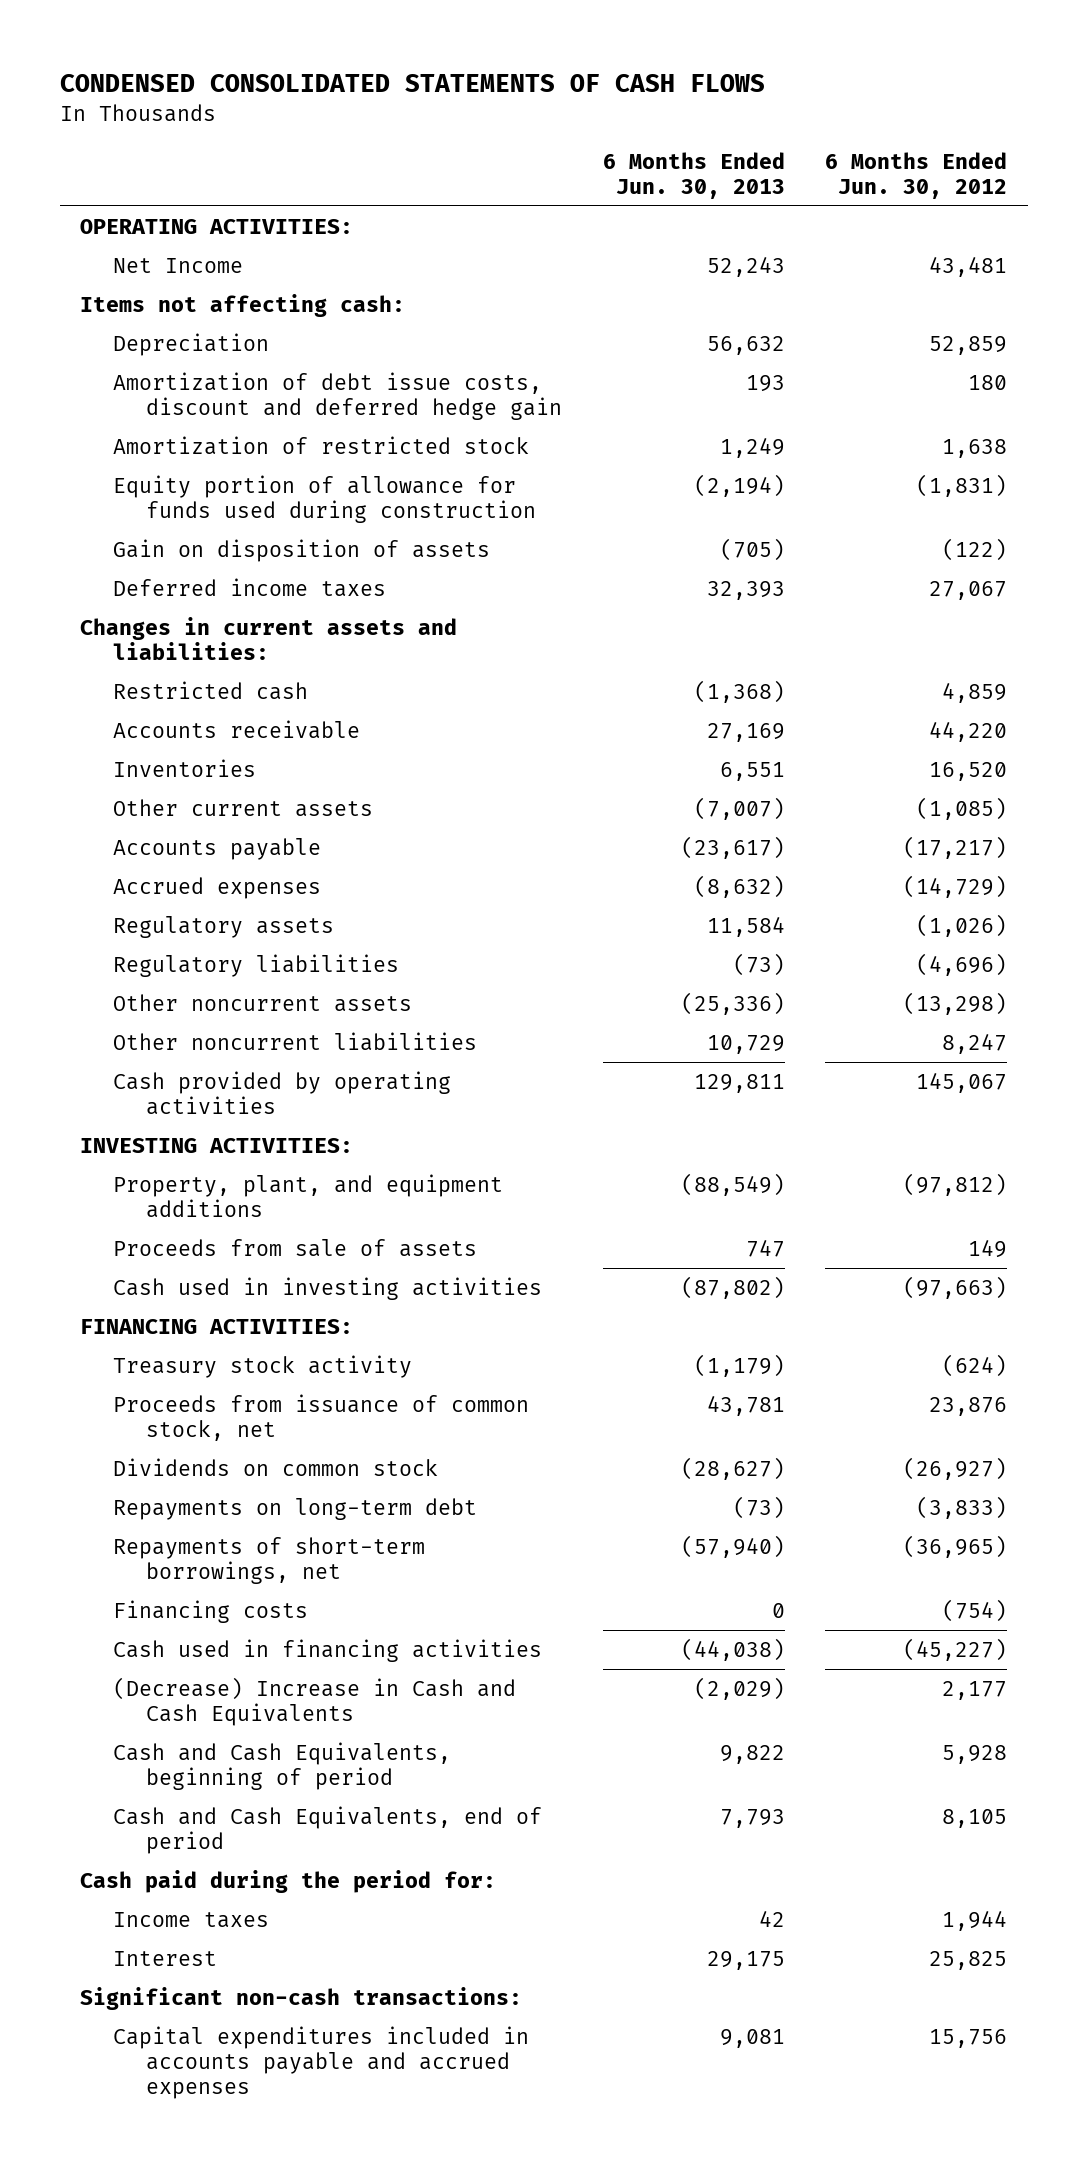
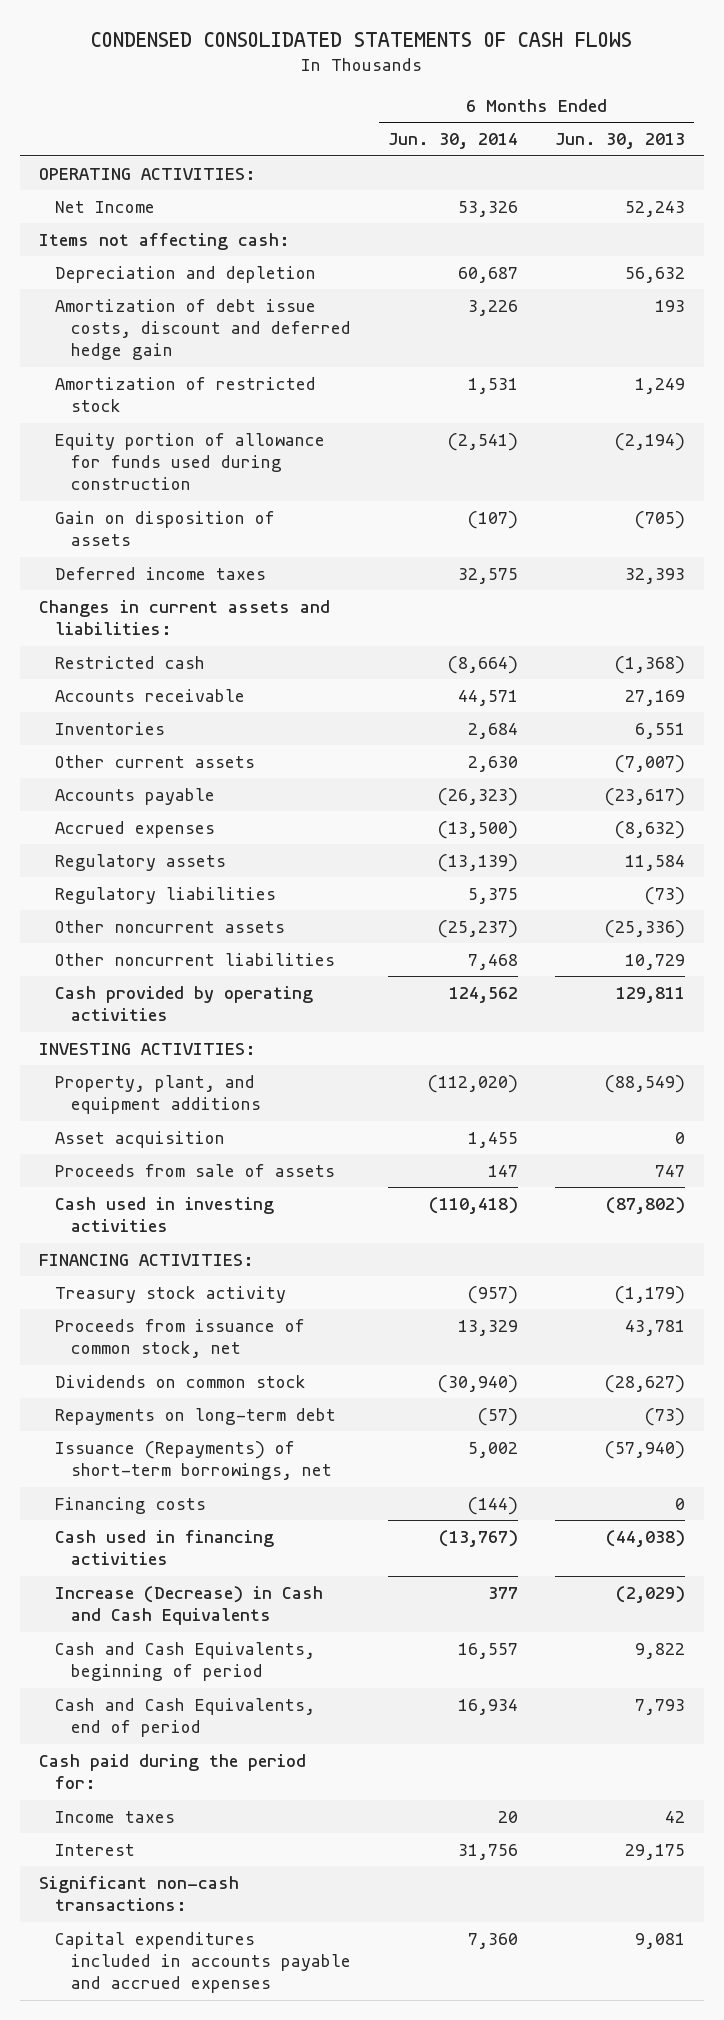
[825,151,1008,199] 6 Months Ended Jun. 30, 2012 -> none
none -> [387,133,518,150] Jun. 30, 2014
[113,332,270,356] Depreciation -> [54,265,316,283] Depreciation and depletion
none -> [54,1130,225,1148] Asset acquisition
[113,1536,426,1584] Repayments of short-term borrowings, net -> [54,1440,332,1481] Issuance (Repayments) of short-term borrowings, net
[113,1676,517,1726] (Decrease) Increase in Cash and Cash Equivalents -> [54,1585,323,1626] Increase (Decrease) in Cash and Cash Equivalents

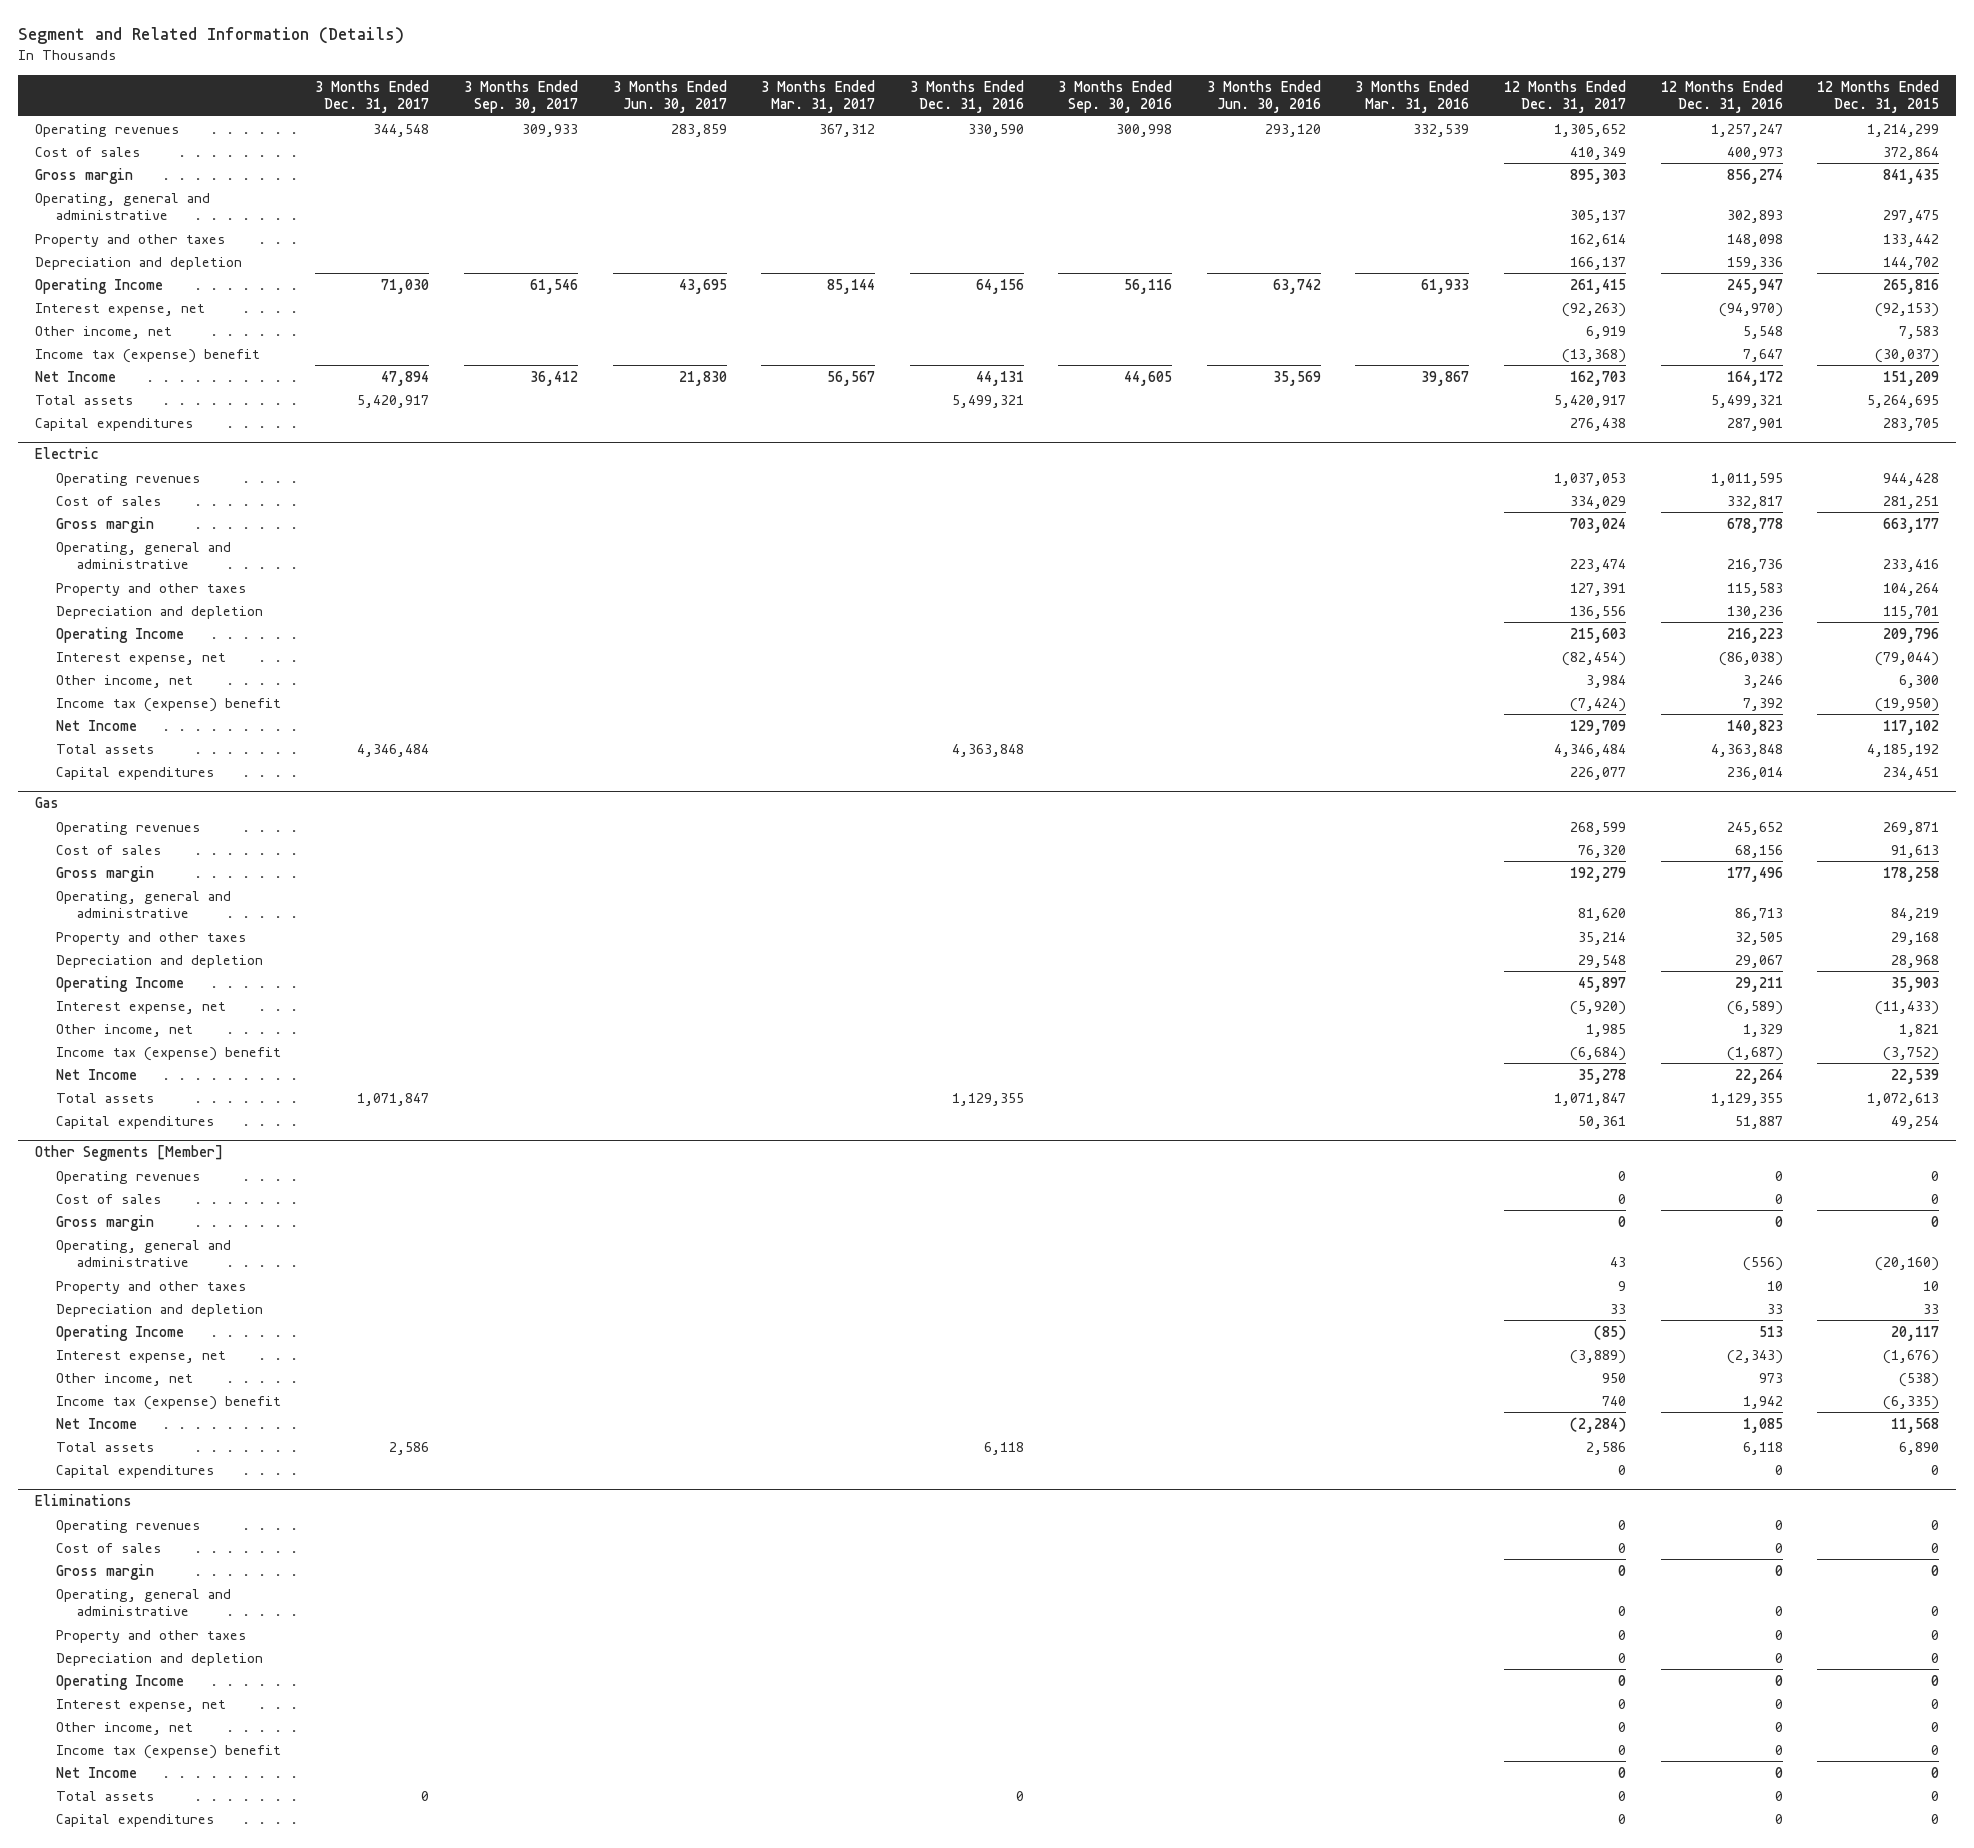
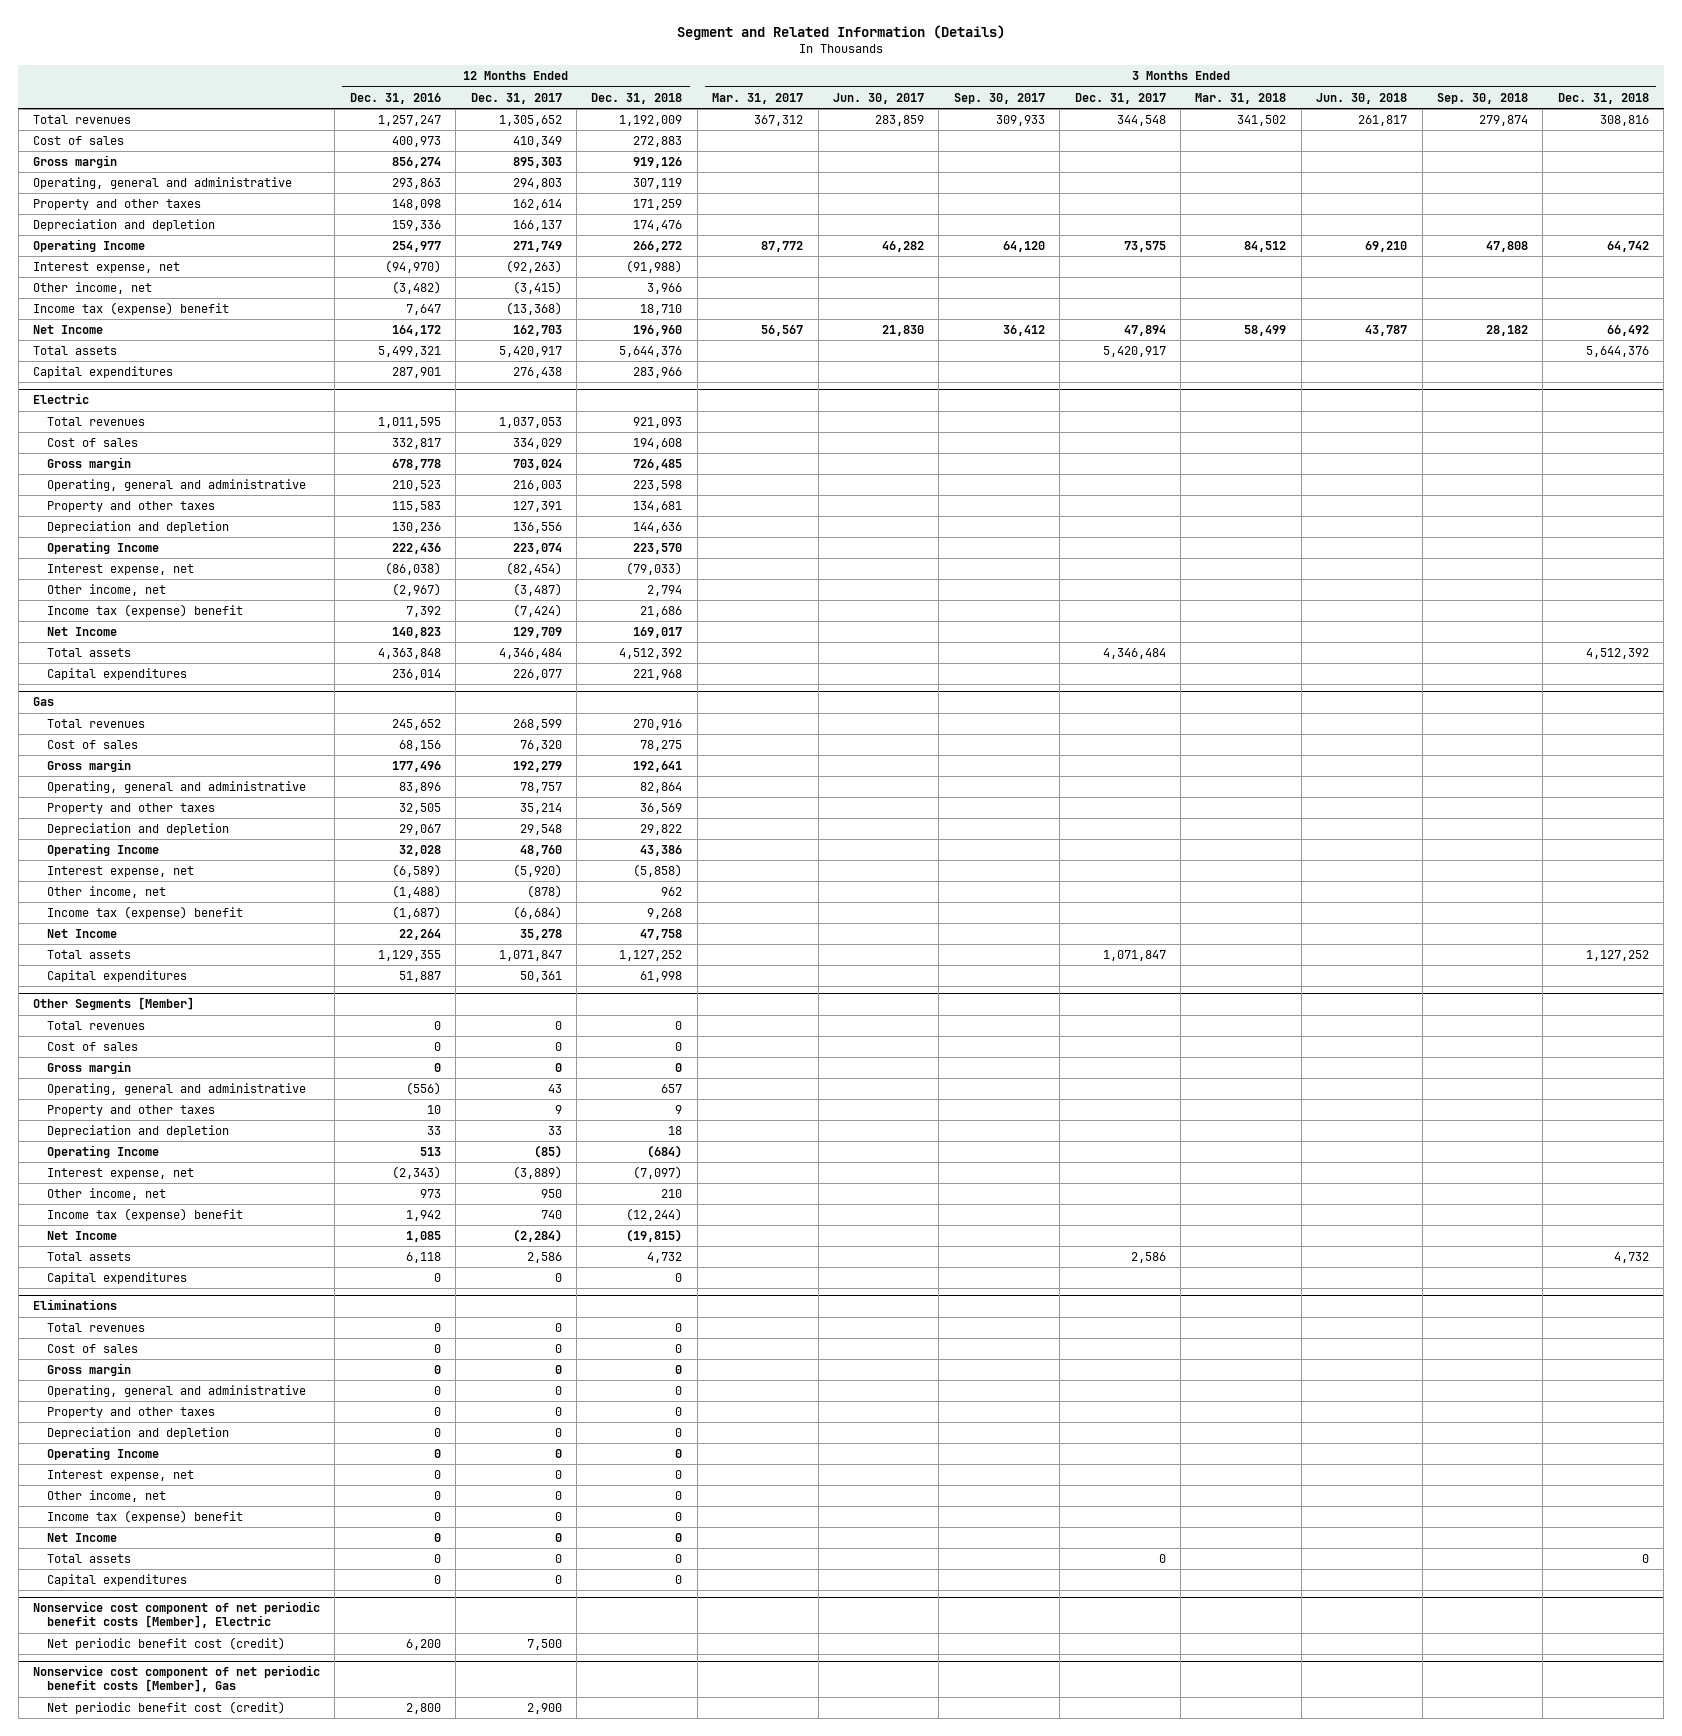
[909,79,1024,114] 3 Months Ended Dec. 31, 2016 -> none
[1058,79,1173,114] 3 Months Ended Sep. 30, 2016 -> none
[1206,79,1321,114] 3 Months Ended Jun. 30, 2016 -> none
[1355,79,1470,114] 3 Months Ended Mar. 31, 2016 -> none
[1817,79,1940,114] 12 Months Ended Dec. 31, 2015 -> none
none -> [591,92,683,104] Dec. 31, 2018
none -> [1195,92,1287,104] Mar. 31, 2018
none -> [1316,92,1408,104] Jun. 30, 2018
none -> [1437,92,1529,104] Sep. 30, 2018
none -> [1557,92,1649,104] Dec. 31, 2018
[34,123,180,137] Operating revenues -> [32,115,131,125] Total revenues
[1569,210,1626,224] 305,137 -> [512,178,562,190] 294,803
[1726,210,1783,224] 302,893 -> [391,178,441,190] 293,863
[381,278,430,294] 71,030 -> [1123,241,1166,253] 73,575
[530,278,579,294] 61,546 -> [1002,241,1045,253] 64,120
[678,278,727,294] 43,695 -> [881,241,924,253] 46,282
[827,278,876,294] 85,144 -> [761,241,804,253] 87,772
[1569,278,1626,294] 261,415 -> [512,241,562,253] 271,749
[1726,278,1783,294] 245,947 -> [391,241,441,253] 254,977
[1585,325,1626,339] 6,919 -> [512,281,562,295] (3,415)
[1742,325,1783,339] 5,548 -> [391,281,441,295] (3,482)
[55,472,201,486] Operating revenues -> [46,417,145,427] Total revenues
[1569,559,1626,573] 223,474 -> [512,480,562,492] 216,003
[1726,559,1783,573] 216,736 -> [391,480,441,492] 210,523
[1569,627,1626,643] 215,603 -> [512,543,562,555] 223,074
[1726,627,1783,643] 216,223 -> [391,543,441,555] 222,436
[1585,674,1626,688] 3,984 -> [512,583,562,597] (3,487)
[1742,674,1783,688] 3,246 -> [391,583,441,597] (2,967)
[55,821,201,835] Operating revenues -> [46,719,145,729] Total revenues
[1577,908,1626,922] 81,620 -> [519,782,562,794] 78,757
[1734,908,1783,922] 86,713 -> [398,782,441,794] 83,896
[1577,976,1626,992] 45,897 -> [519,845,562,857] 48,760
[1734,976,1783,992] 29,211 -> [398,845,441,857] 32,028
[1585,1023,1626,1037] 1,985 -> [526,885,562,899] (878)
[1742,1023,1783,1037] 1,329 -> [391,885,441,899] (1,488)
[55,1170,201,1184] Operating revenues -> [46,1021,145,1031] Total revenues
[55,1519,201,1533] Operating revenues -> [46,1323,145,1333] Total revenues
none -> [32,1601,320,1629] Nonservice cost component of net periodic benefit costs [Member], Electric
none -> [46,1637,285,1651] Net periodic benefit cost (credit)
none -> [32,1665,320,1693] Nonservice cost component of net periodic benefit costs [Member], Gas
none -> [46,1701,285,1715] Net periodic benefit cost (credit)

